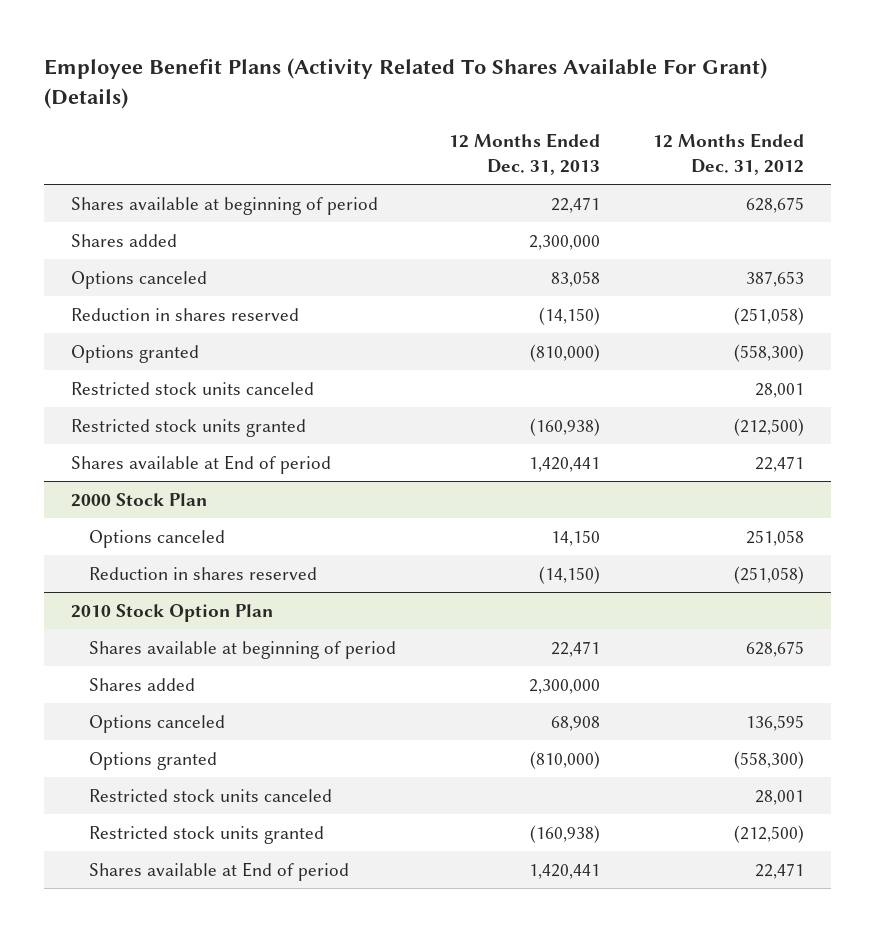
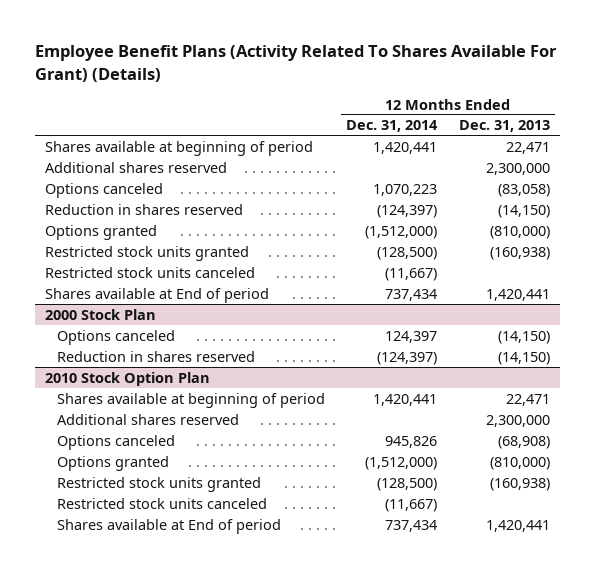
[653,133,805,175] 12 Months Ended Dec. 31, 2012 -> none
none -> [346,120,439,133] Dec. 31, 2014
[71,233,178,247] Shares added -> [45,161,228,173] Additional shares reserved
[550,270,600,287] 83,058 -> [497,183,550,197] (83,058)
[71,381,315,395] Restricted stock units canceled -> [45,266,256,278] Restricted stock units canceled
[550,529,600,546] 14,150 -> [497,330,550,344] (14,150)
[88,677,195,691] Shares added -> [57,413,240,425] Additional shares reserved
[550,715,600,731] 68,908 -> [497,435,550,449] (68,908)
[88,788,332,802] Restricted stock units canceled -> [57,497,268,509] Restricted stock units canceled

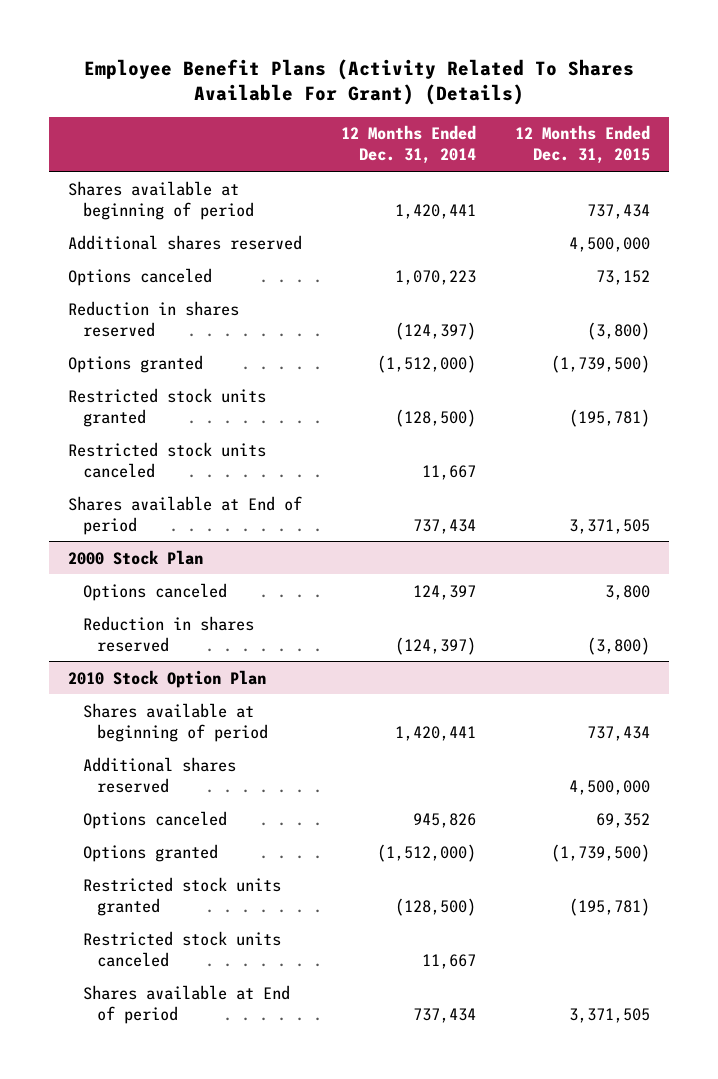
[458,120,550,133] Dec. 31, 2013 -> none
none -> [514,125,650,165] 12 Months Ended Dec. 31, 2015
[385,267,438,281] (11,667) -> [422,464,477,480] 11,667
[385,498,438,512] (11,667) -> [422,953,477,969] 11,667

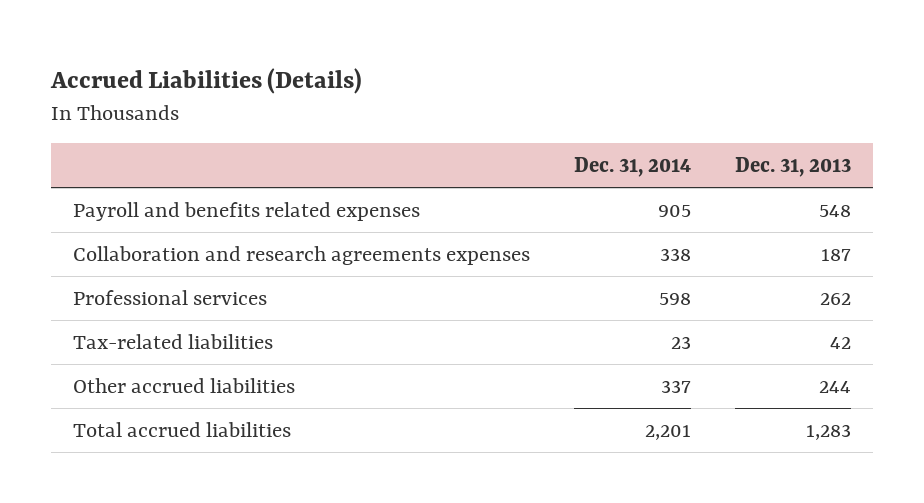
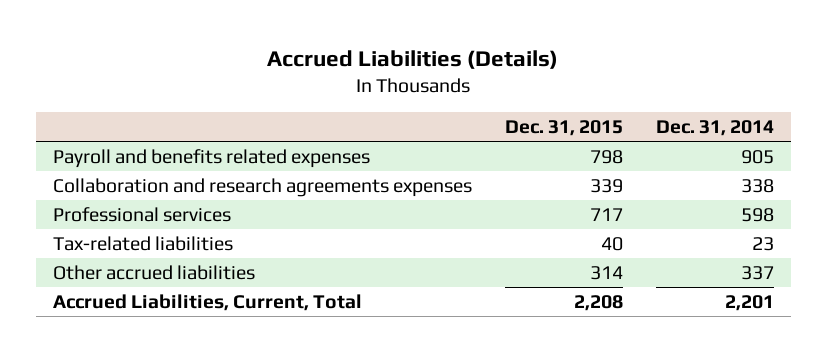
[734,157,851,178] Dec. 31, 2013 -> none
none -> [504,119,623,136] Dec. 31, 2015
[72,421,291,437] Total accrued liabilities -> [52,294,362,312] Accrued Liabilities, Current, Total

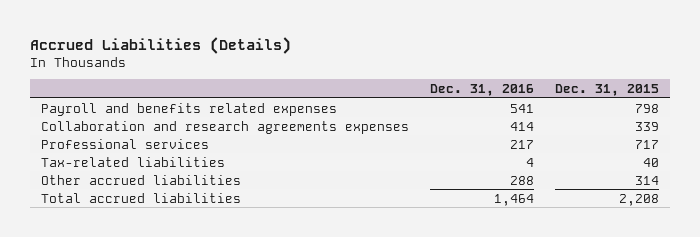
[656,119,775,136] Dec. 31, 2014 -> none
none -> [429,84,534,97] Dec. 31, 2016
[52,294,362,312] Accrued Liabilities, Current, Total -> [40,192,241,203] Total accrued liabilities

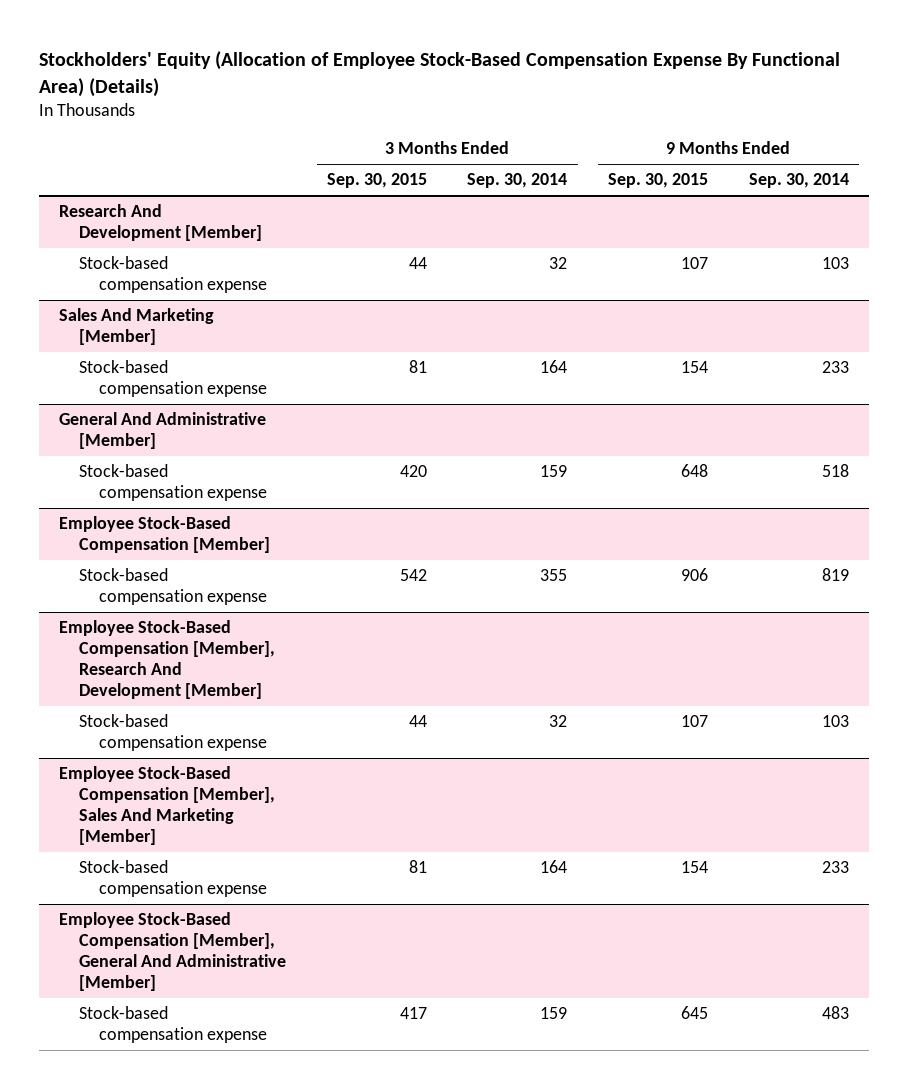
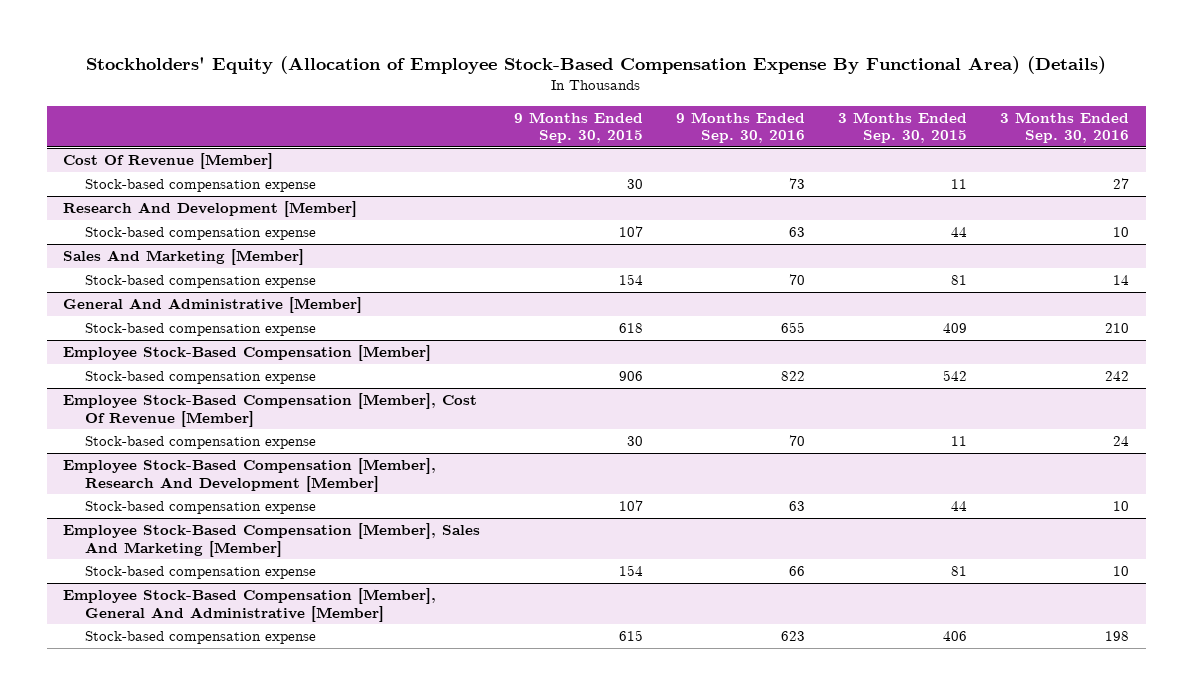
[467,173,568,189] Sep. 30, 2014 -> none
[748,173,849,189] Sep. 30, 2014 -> none
none -> [675,111,805,144] 9 Months Ended Sep. 30, 2016
none -> [1000,111,1130,144] 3 Months Ended Sep. 30, 2016
none -> [63,153,274,170] Cost Of Revenue [Member]
none -> [85,179,317,193] Stock-based compensation expense
[399,465,427,478] 420 -> [942,323,967,334] 409
[681,464,709,478] 648 -> [618,323,643,334] 618
none -> [63,393,478,427] Employee Stock-Based Compensation [Member], Cost Of Revenue [Member]
none -> [85,436,317,450] Stock-based compensation expense
[399,1007,427,1020] 417 -> [942,631,967,642] 406
[681,1006,709,1020] 645 -> [618,630,643,642] 615

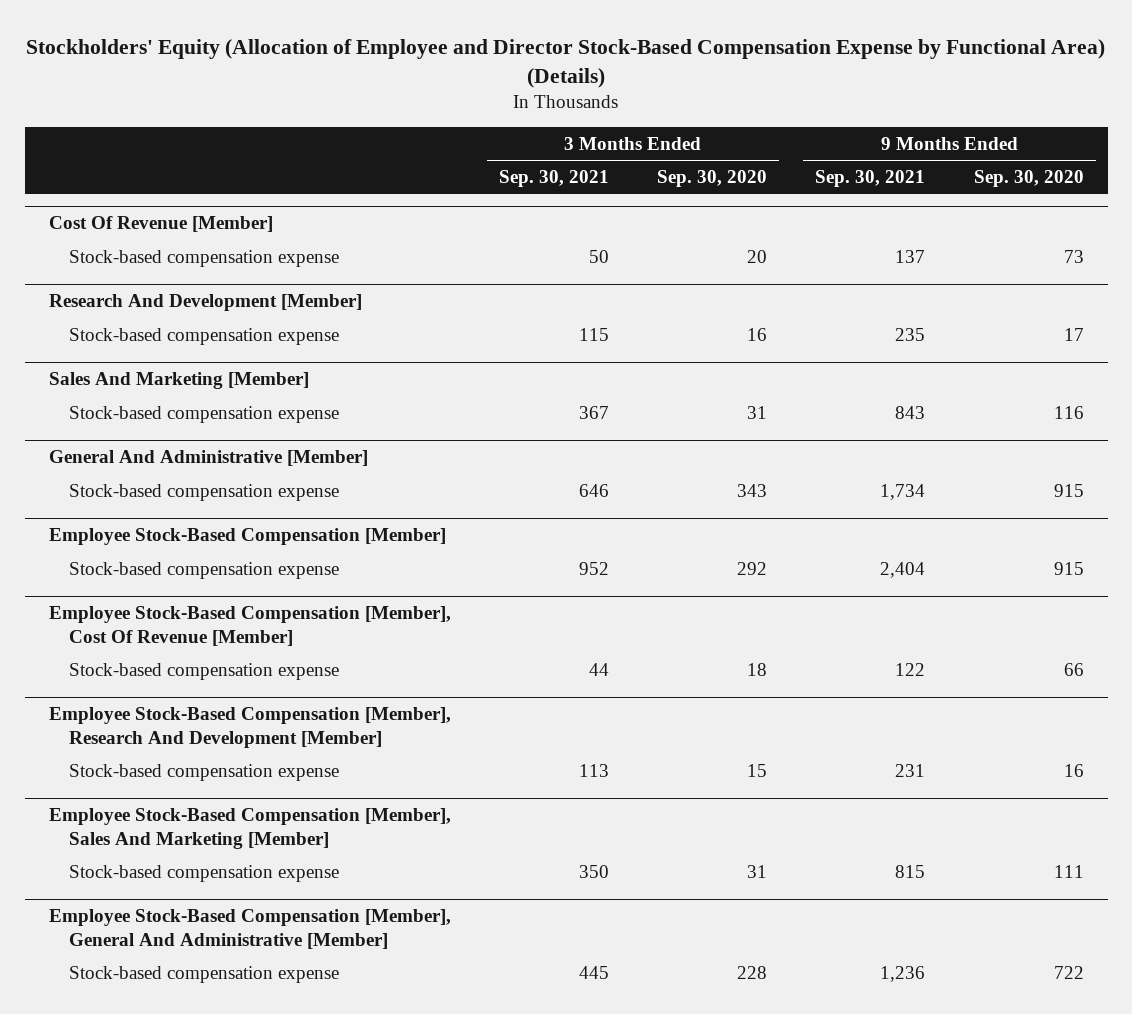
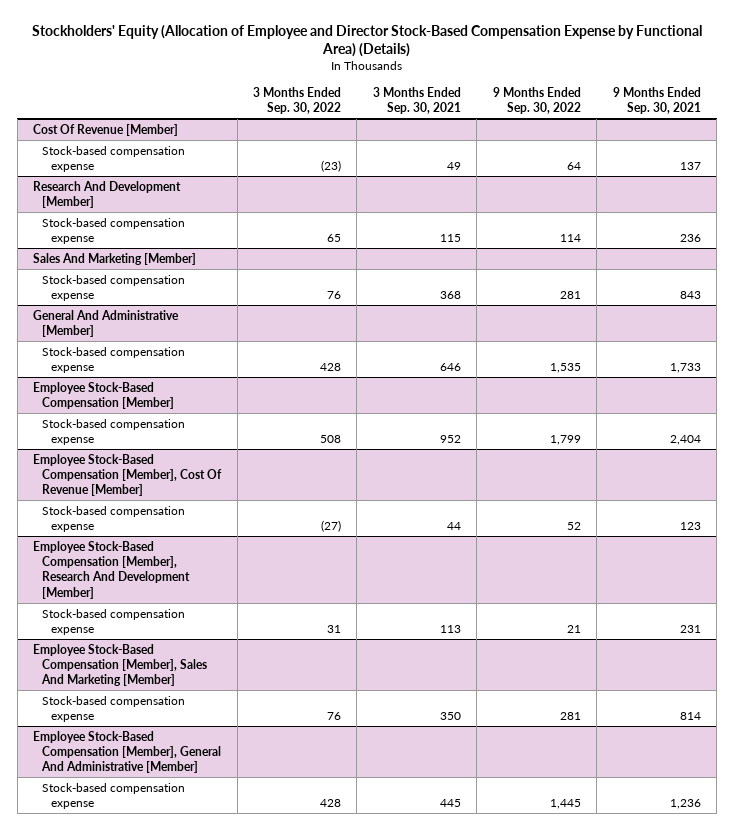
[657,170,768,188] Sep. 30, 2020 -> none
[973,170,1084,188] Sep. 30, 2020 -> none
none -> [253,87,342,115] 3 Months Ended Sep. 30, 2022
none -> [492,87,581,115] 9 Months Ended Sep. 30, 2022
[588,249,609,263] 50 -> [446,161,461,170] 49
[895,327,926,341] 235 -> [679,233,701,242] 236
[578,405,609,419] 367 -> [439,290,461,299] 368
[880,483,926,500] 1,734 -> [669,362,701,373] 1,733
[895,662,926,676] 122 -> [679,521,701,530] 123
[895,864,926,878] 815 -> [679,711,701,720] 814

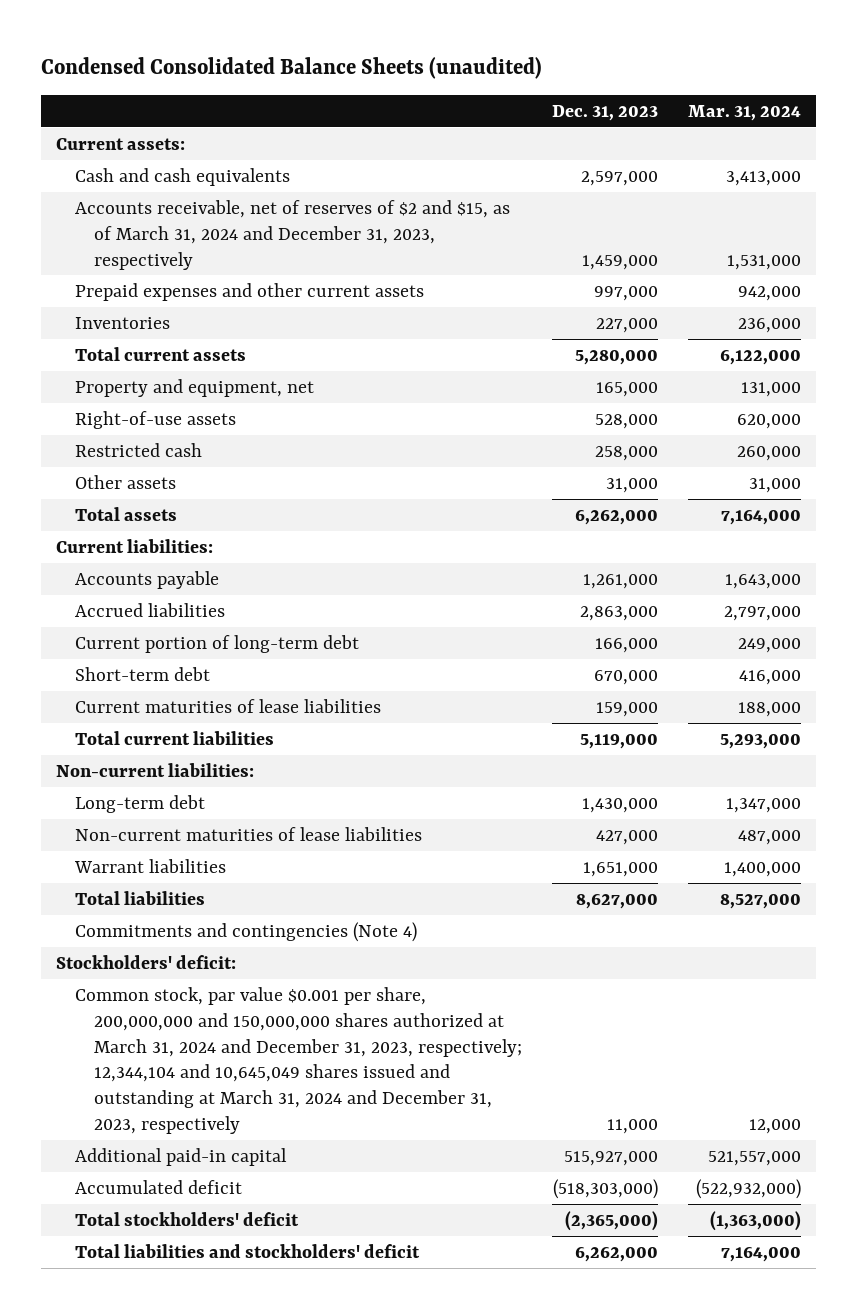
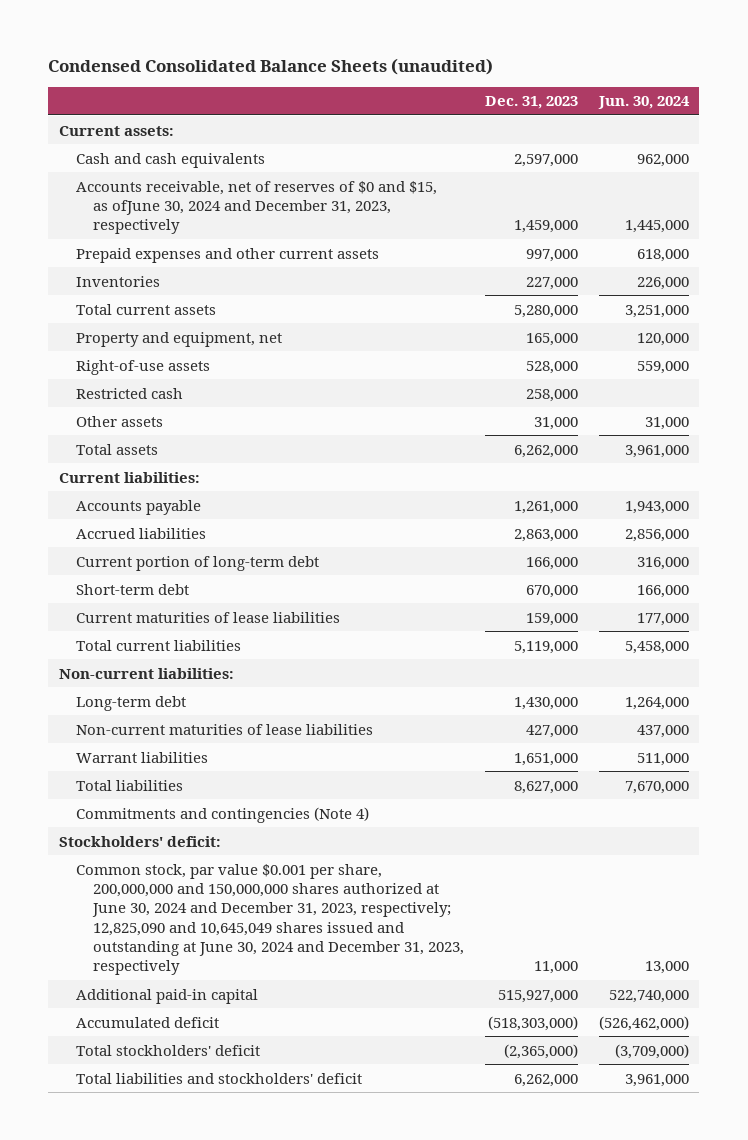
[688,104,802,121] Mar. 31, 2024 -> none
none -> [597,96,690,110] Jun. 30, 2024
[75,199,511,270] Accounts receivable, net of reserves of $2 and $15, as of March 31, 2024 and December 31, 2023, respectively -> [75,180,437,235] Accounts receivable, net of reserves of $0 and $15, as ofJune 30, 2024 and December 31, 2023, respectively
[75,986,522,1135] Common stock, par value $0.001 per share, 200,000,000 and 150,000,000 shares authorized at March 31, 2024 and December 31, 2023, respectively; 12,344,104 and 10,645,049 shares issued and outstanding at March 31, 2024 and December 31, 2023, respectively -> [75,863,464,976] Common stock, par value $0.001 per share, 200,000,000 and 150,000,000 shares authorized at June 30, 2024 and December 31, 2023, respectively; 12,825,090 and 10,645,049 shares issued and outstanding at June 30, 2024 and December 31, 2023, respectively

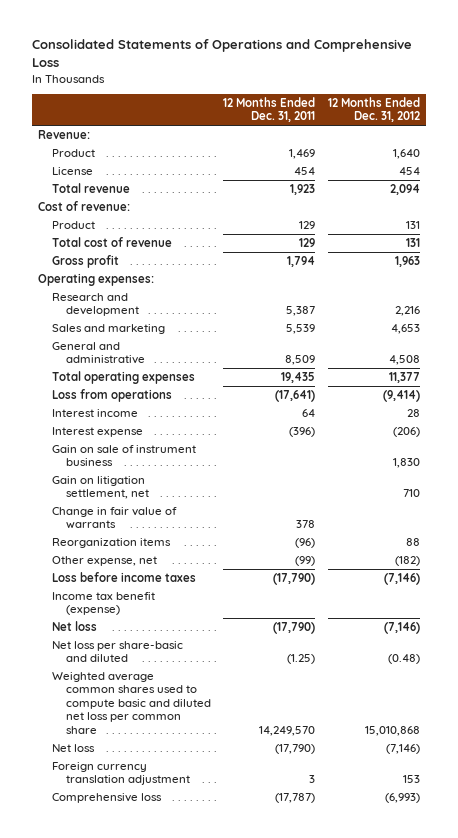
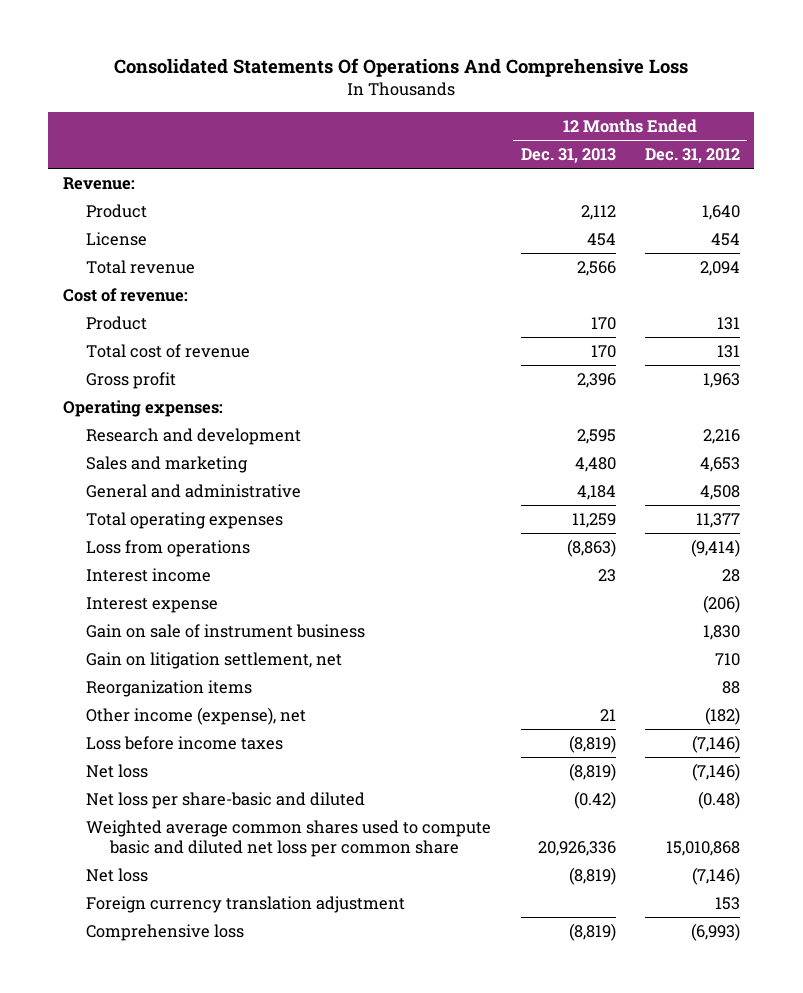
[31,39,412,68] Consolidated Statements of Operations and Comprehensive Loss -> [114,58,689,78] Consolidated Statements Of Operations And Comprehensive Loss
[223,96,316,123] 12 Months Ended Dec. 31, 2011 -> none
none -> [520,148,616,164] Dec. 31, 2013
[51,506,177,530] Change in fair value of warrants -> none
[51,555,157,566] Other expense, net -> [86,707,307,726] Other income (expense), net
[51,591,155,616] Income tax benefit (expense) -> none

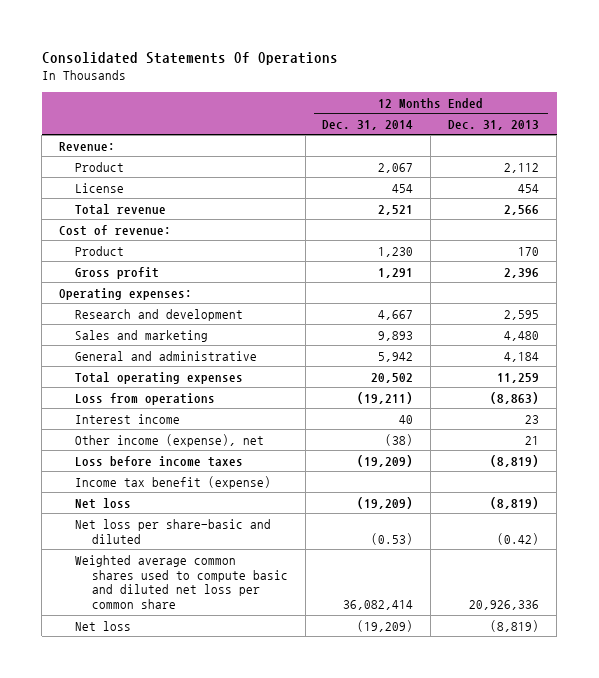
[114,58,689,78] Consolidated Statements Of Operations And Comprehensive Loss -> [41,51,338,65] Consolidated Statements Of Operations
[644,148,740,164] Dec. 31, 2012 -> none
none -> [322,119,414,130] Dec. 31, 2014
[86,344,251,359] Total cost of revenue -> none
[86,597,219,614] Interest expense -> none
[86,624,366,639] Gain on sale of instrument business -> none
[86,652,343,670] Gain on litigation settlement, net -> none
[86,680,253,698] Reorganization items -> none
none -> [75,475,272,489] Income tax benefit (expense)
[86,896,406,914] Foreign currency translation adjustment -> none
[86,924,245,942] Comprehensive loss -> none

